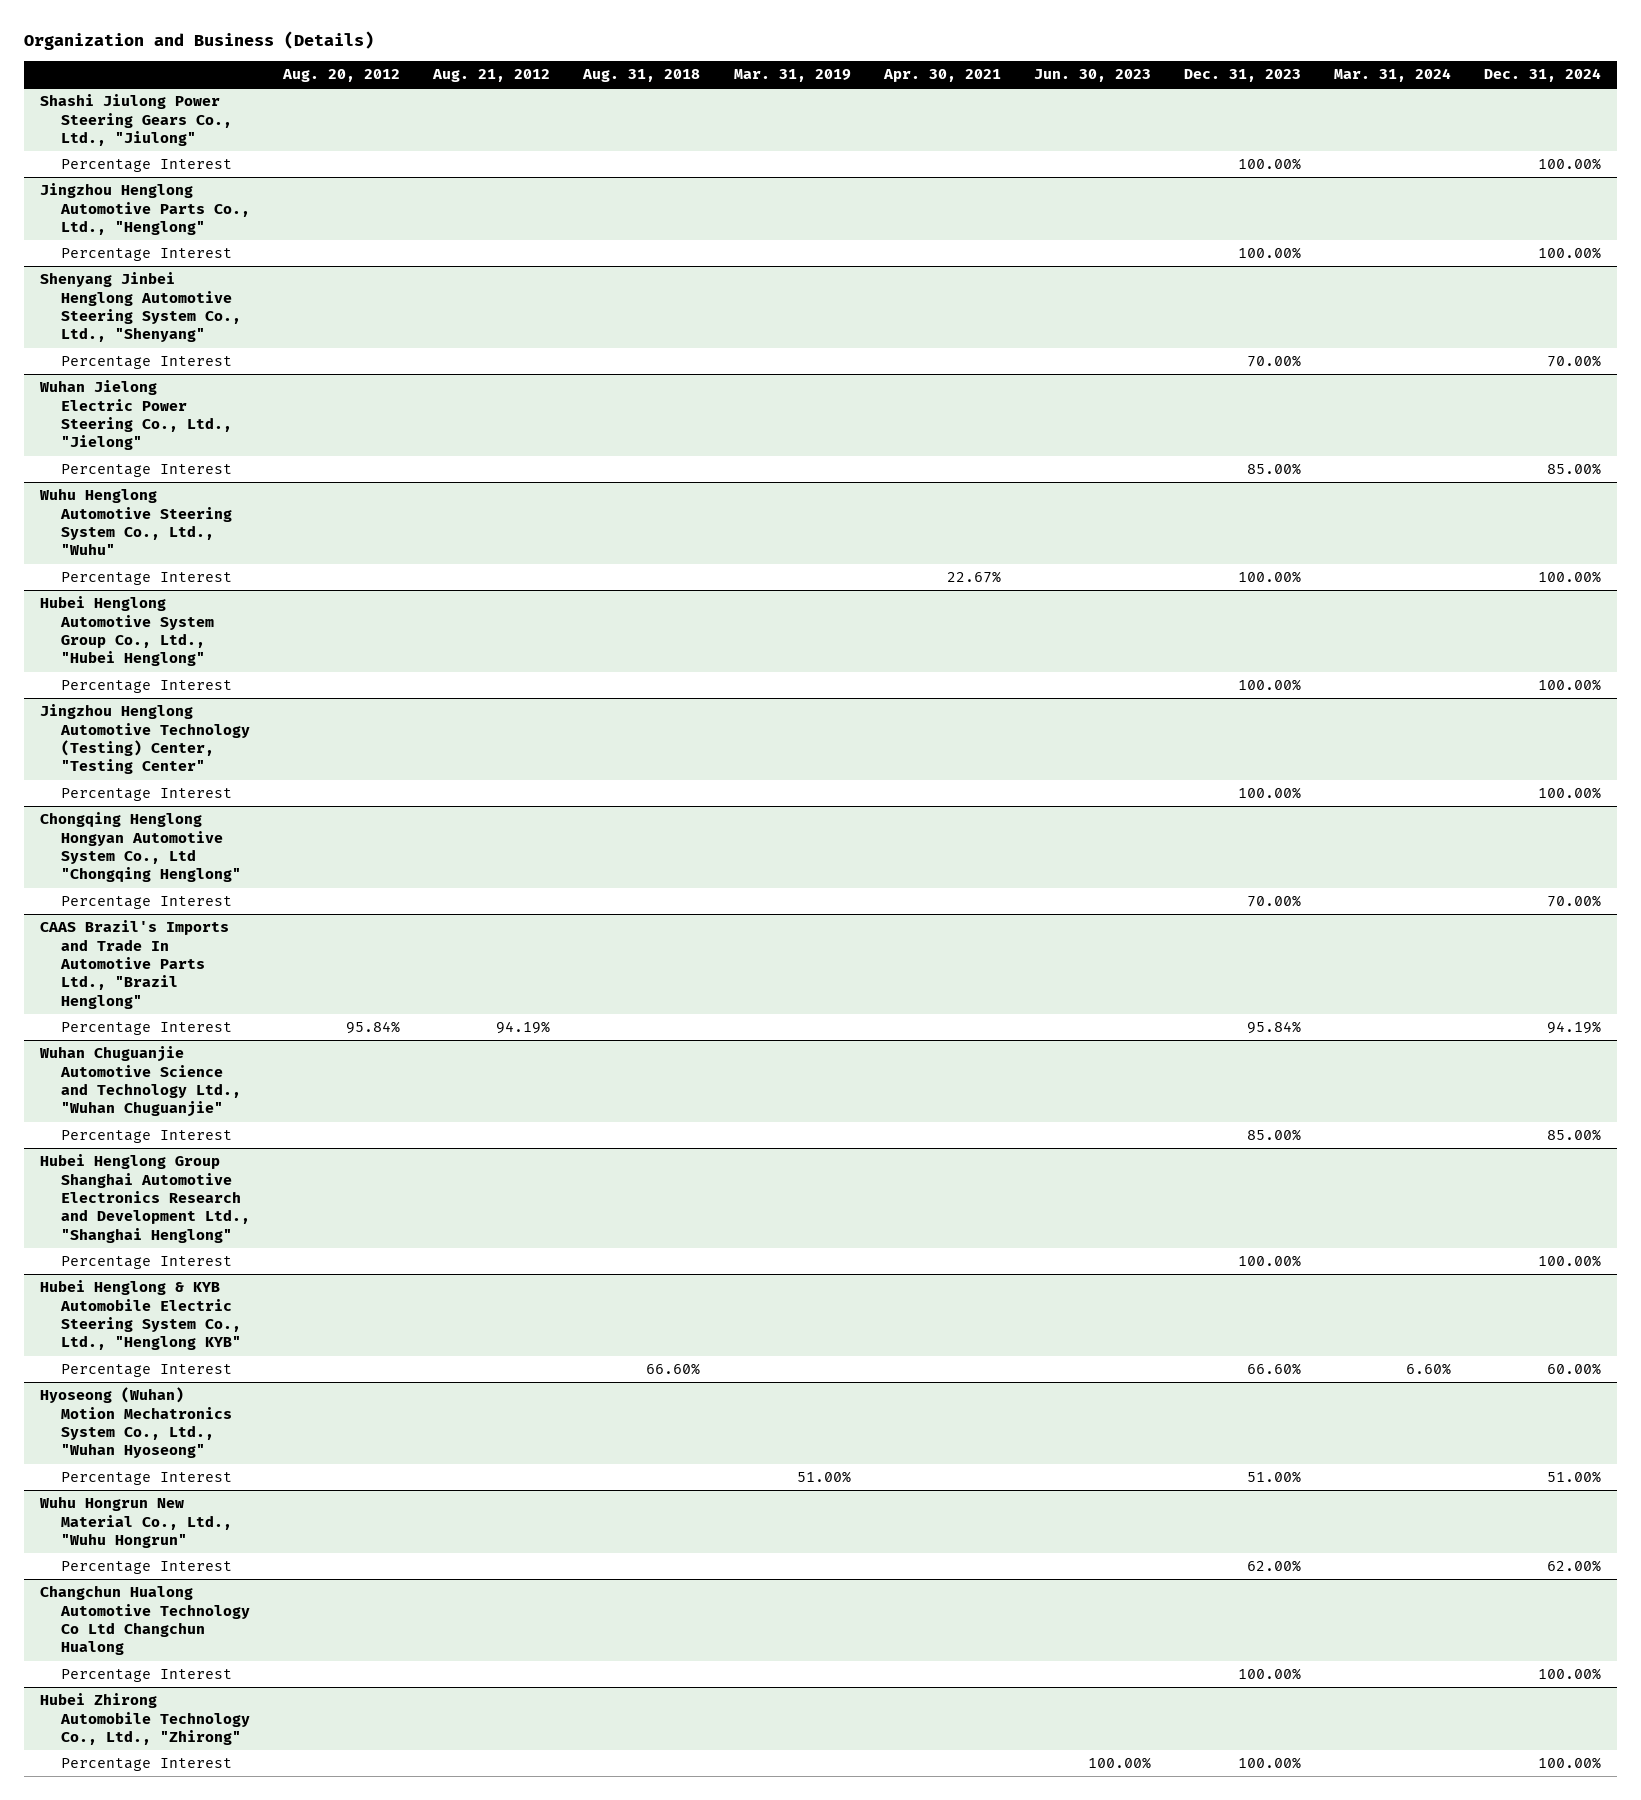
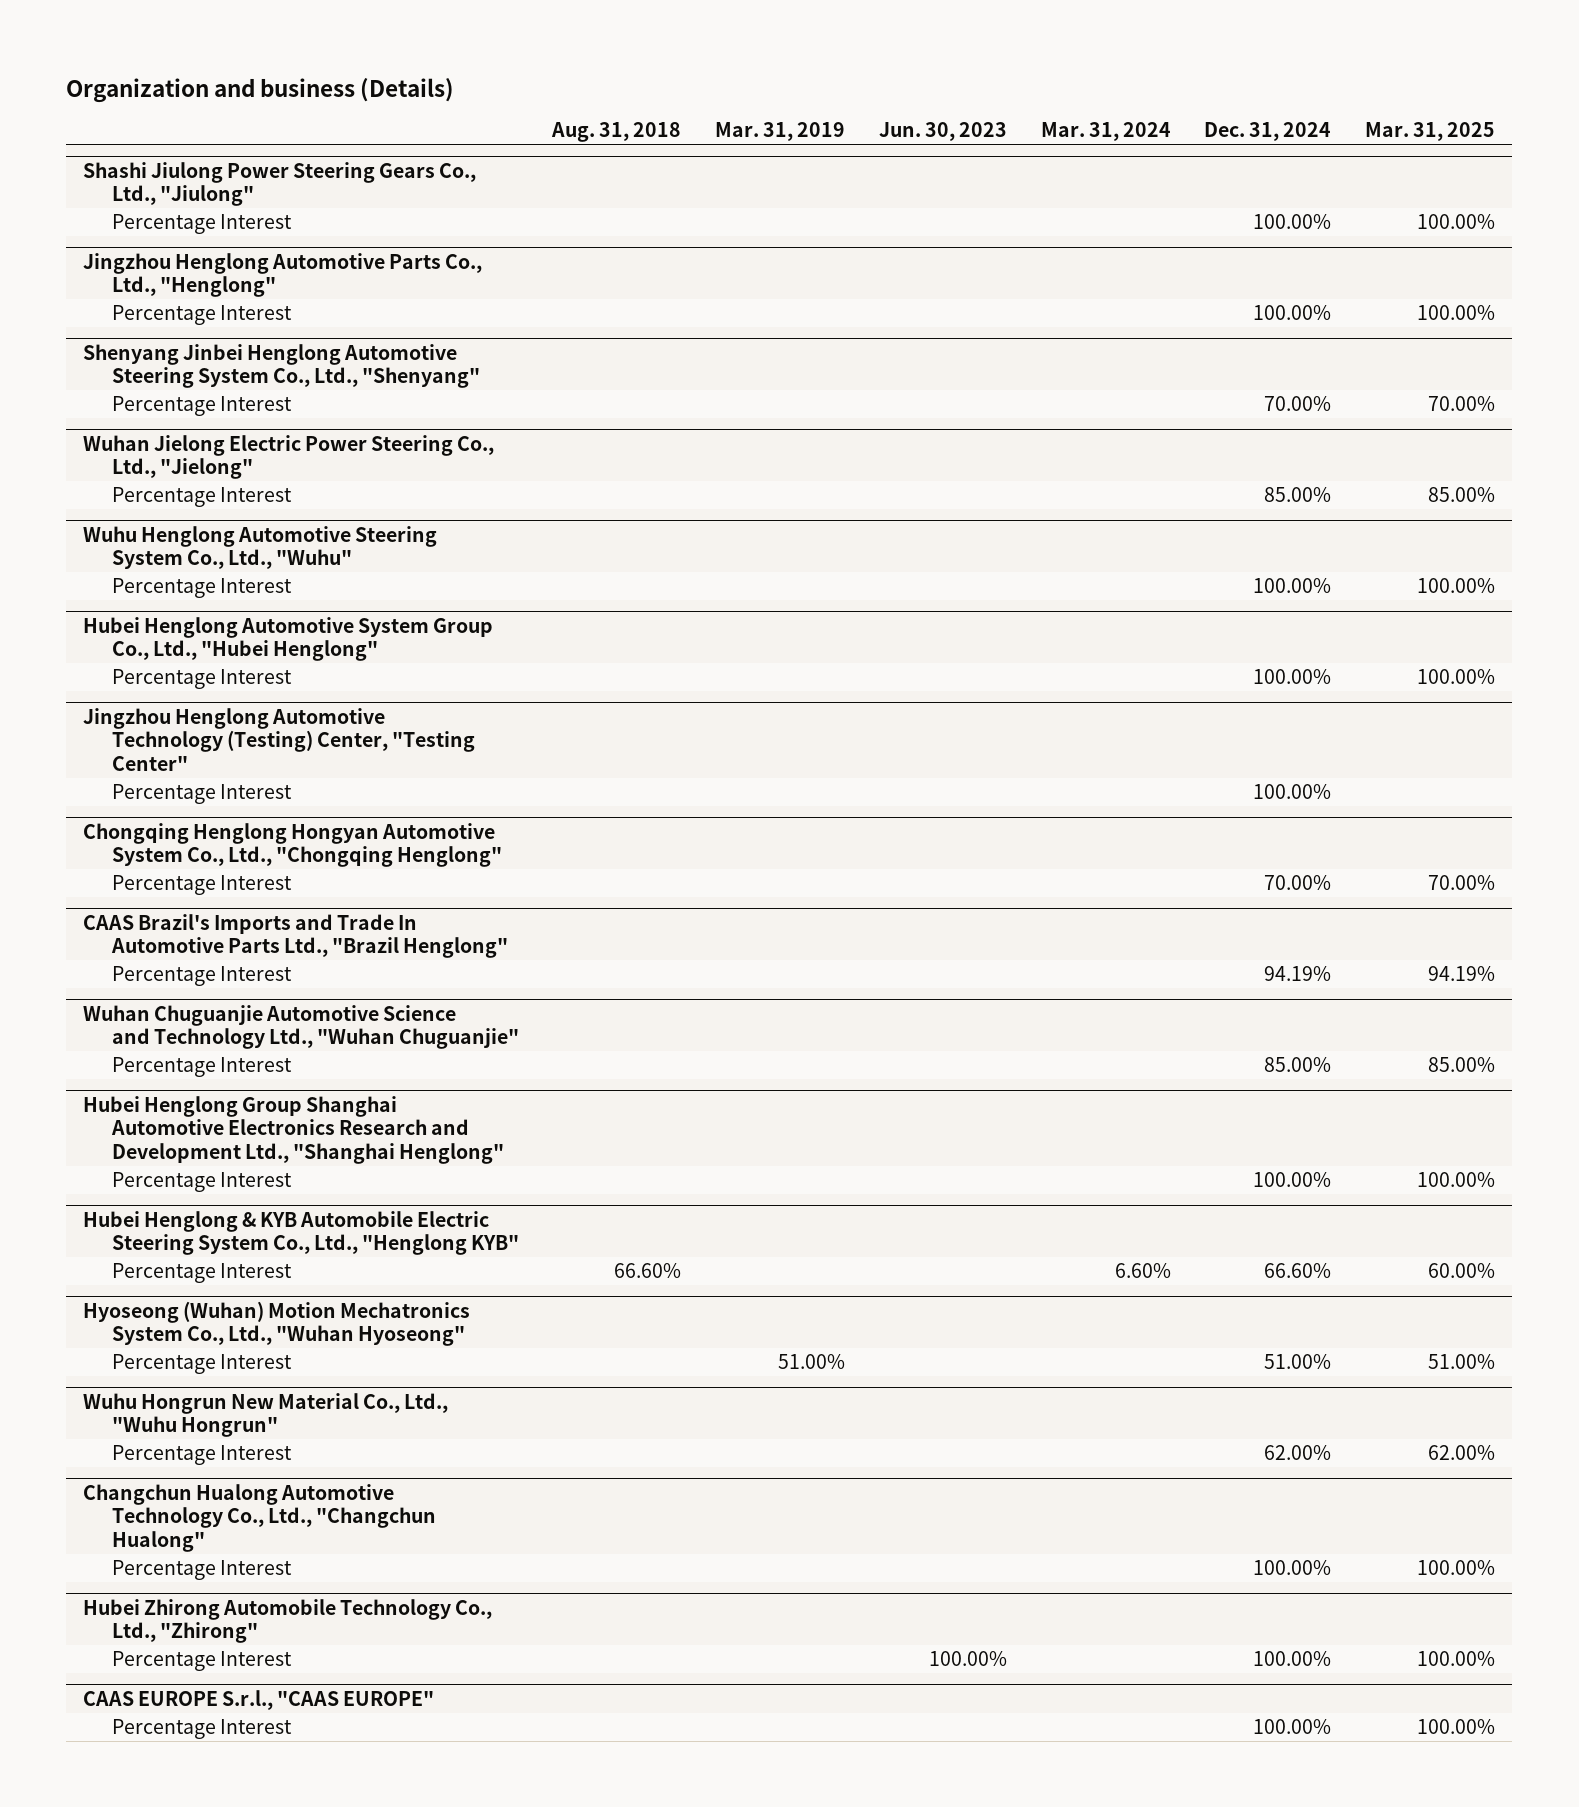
[23,31,374,51] Organization and Business (Details) -> [66,77,455,103] Organization and business (Details)
[282,68,401,82] Aug. 20, 2012 -> none
[432,68,551,82] Aug. 21, 2012 -> none
[882,68,1001,82] Apr. 30, 2021 -> none
[1183,68,1301,82] Dec. 31, 2023 -> none
none -> [1365,122,1496,142] Mar. 31, 2025
[40,812,242,883] Chongqing Henglong Hongyan Automotive System Co., Ltd "Chongqing Henglong" -> [83,822,502,868] Chongqing Henglong Hongyan Automotive System Co., Ltd., "Chongqing Henglong"
[1546,1363,1601,1376] 60.00% -> [1264,1263,1332,1279] 66.60%
[40,1585,251,1656] Changchun Hualong Automotive Technology Co Ltd Changchun Hualong -> [83,1483,436,1552] Changchun Hualong Automotive Technology Co., Ltd., "Changchun Hualong"
none -> [83,1689,435,1710] CAAS EUROPE S.r.l., "CAAS EUROPE"
none -> [111,1719,292,1740] Percentage Interest

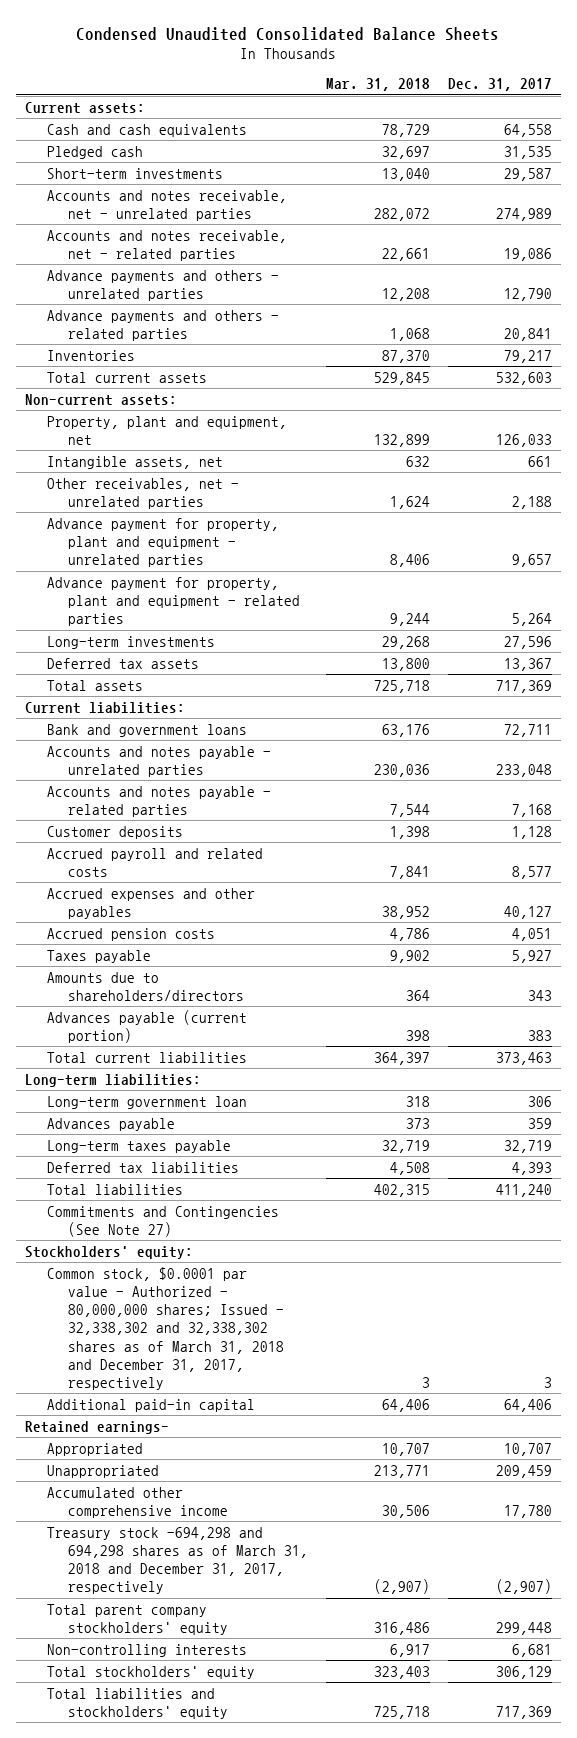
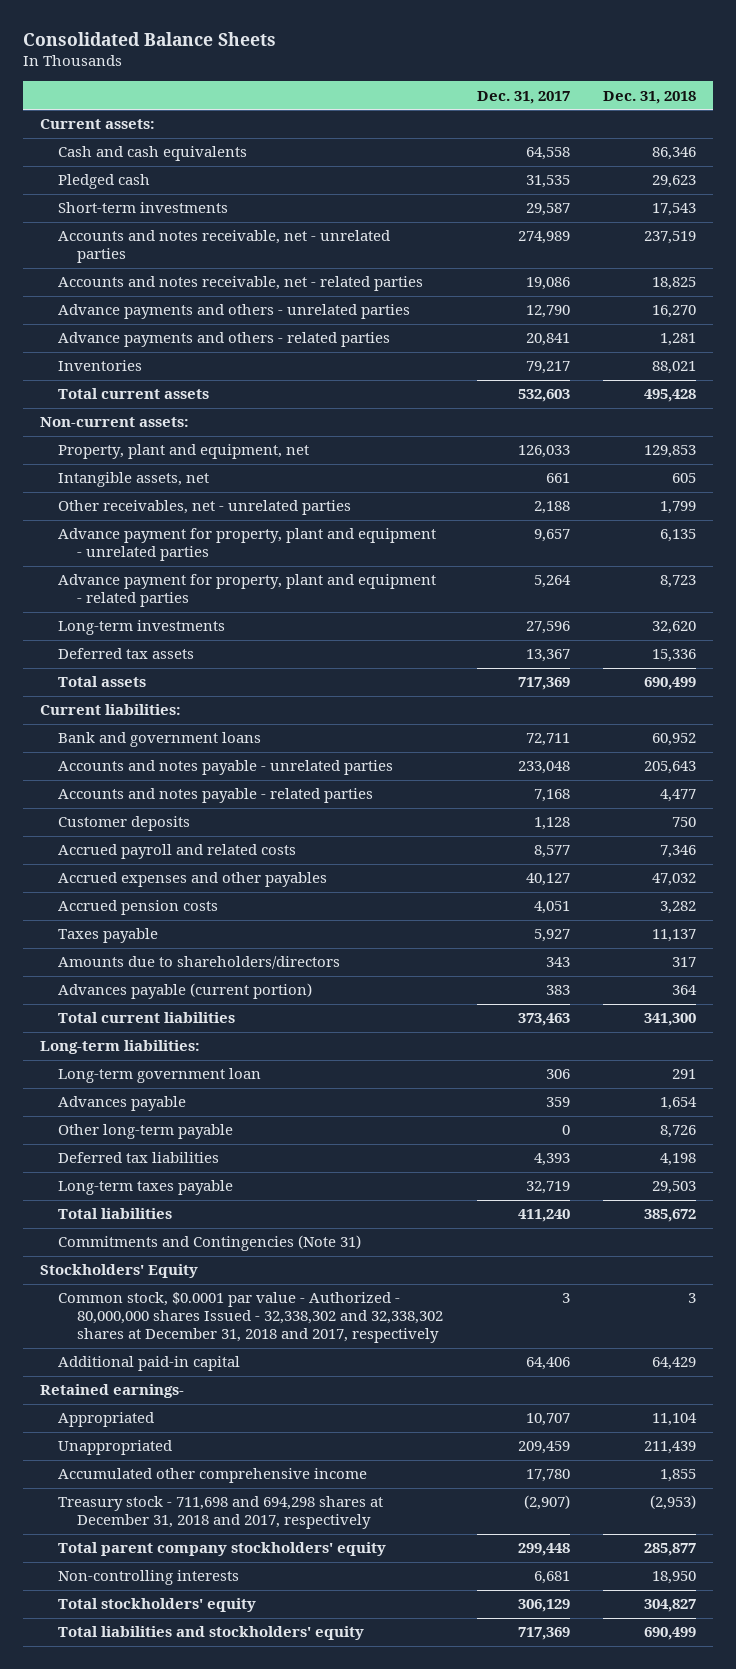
[76,26,500,41] Condensed Unaudited Consolidated Balance Sheets -> [22,32,276,47] Consolidated Balance Sheets
[325,78,430,92] Mar. 31, 2018 -> none
none -> [603,90,697,104] Dec. 31, 2018
none -> [58,1124,234,1140] Other long-term payable
[46,1139,231,1153] Long-term taxes payable -> [58,1180,234,1196] Long-term taxes payable
[46,1205,279,1237] Commitments and Contingencies (See Note 27) -> [58,1235,362,1252] Commitments and Contingencies (Note 31)
[24,1245,193,1259] Stockholders' equity: -> [39,1264,198,1279] Stockholders' Equity
[46,1266,285,1390] Common stock, $0.0001 par value - Authorized - 80,000,000 shares; Issued - 32,338,302 and 32,338,302 shares as of March 31, 2018 and December 31, 2017, respectively -> [58,1292,444,1343] Common stock, $0.0001 par value - Authorized - 80,000,000 shares Issued - 32,338,302 and 32,338,302 shares at December 31, 2018 and 2017, respectively
[46,1526,309,1595] Treasury stock -694,298 and 694,298 shares as of March 31, 2018 and December 31, 2017, respectively -> [58,1496,384,1530] Treasury stock - 711,698 and 694,298 shares at December 31, 2018 and 2017, respectively

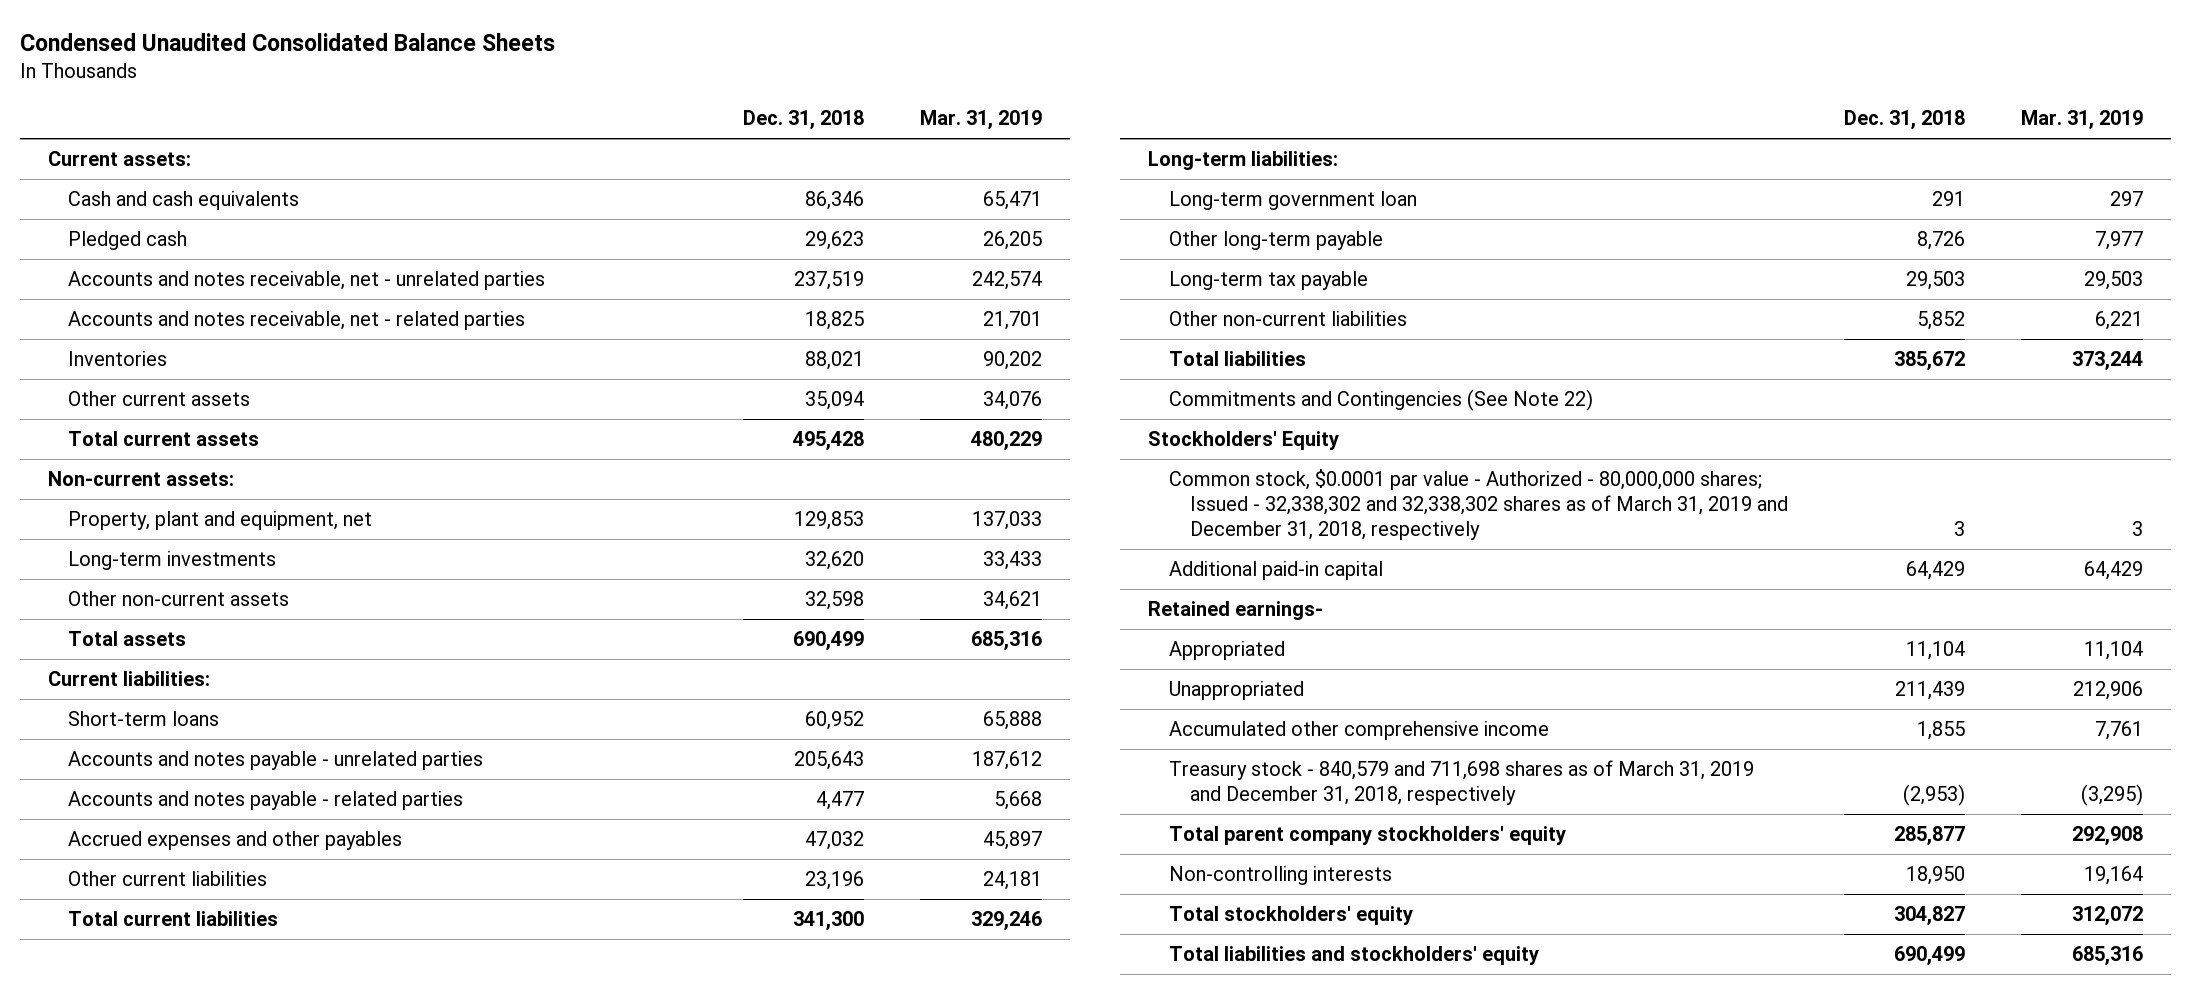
[22,32,276,47] Consolidated Balance Sheets -> [19,32,555,51] Condensed Unaudited Consolidated Balance Sheets
[476,90,570,104] Dec. 31, 2017 -> none
none -> [920,110,1043,131] Mar. 31, 2019
[58,202,229,214] Short-term investments -> none
[58,304,411,320] Advance payments and others - unrelated parties -> none
[58,332,391,348] Advance payments and others - related parties -> none
none -> [68,391,251,407] Other current assets
[58,472,210,488] Intangible assets, net -> none
[58,500,352,516] Other receivables, net - unrelated parties -> none
[58,528,437,562] Advance payment for property, plant and equipment - unrelated parties -> none
[58,574,437,608] Advance payment for property, plant and equipment - related parties -> none
[58,648,195,660] Deferred tax assets -> none
none -> [68,591,290,607] Other non-current assets
[58,732,262,748] Bank and government loans -> [68,711,220,727] Short-term loans
[58,816,191,832] Customer deposits -> none
[58,844,297,860] Accrued payroll and related costs -> none
[58,900,219,916] Accrued pension costs -> none
[58,928,159,944] Taxes payable -> none
[58,956,341,970] Amounts due to shareholders/directors -> none
[58,983,313,1000] Advances payable (current portion) -> none
none -> [68,871,268,887] Other current liabilities
[58,1096,187,1112] Advances payable -> none
[58,1152,220,1164] Deferred tax liabilities -> none
[58,1180,234,1196] Long-term taxes payable -> [1169,271,1369,291] Long-term tax payable
none -> [1169,311,1408,327] Other non-current liabilities
[58,1235,362,1252] Commitments and Contingencies (Note 31) -> [1169,389,1594,412] Commitments and Contingencies (See Note 22)
[58,1292,444,1343] Common stock, $0.0001 par value - Authorized - 80,000,000 shares Issued - 32,338,302 and 32,338,302 shares at December 31, 2018 and 2017, respectively -> [1169,469,1789,540] Common stock, $0.0001 par value - Authorized - 80,000,000 shares; Issued - 32,338,302 and 32,338,302 shares as of March 31, 2019 and December 31, 2018, respectively
[58,1496,384,1530] Treasury stock - 711,698 and 694,298 shares at December 31, 2018 and 2017, respectively -> [1169,760,1755,805] Treasury stock - 840,579 and 711,698 shares as of March 31, 2019 and December 31, 2018, respectively

